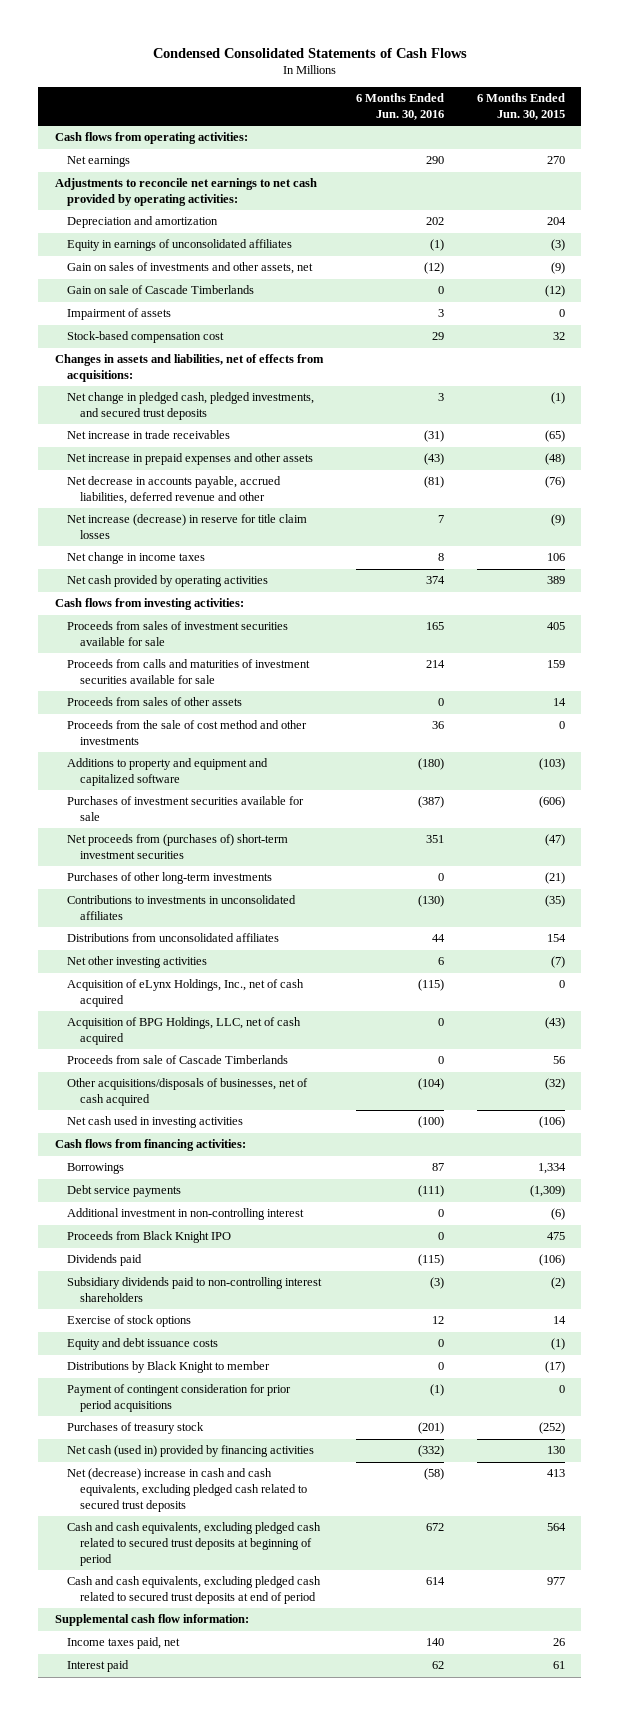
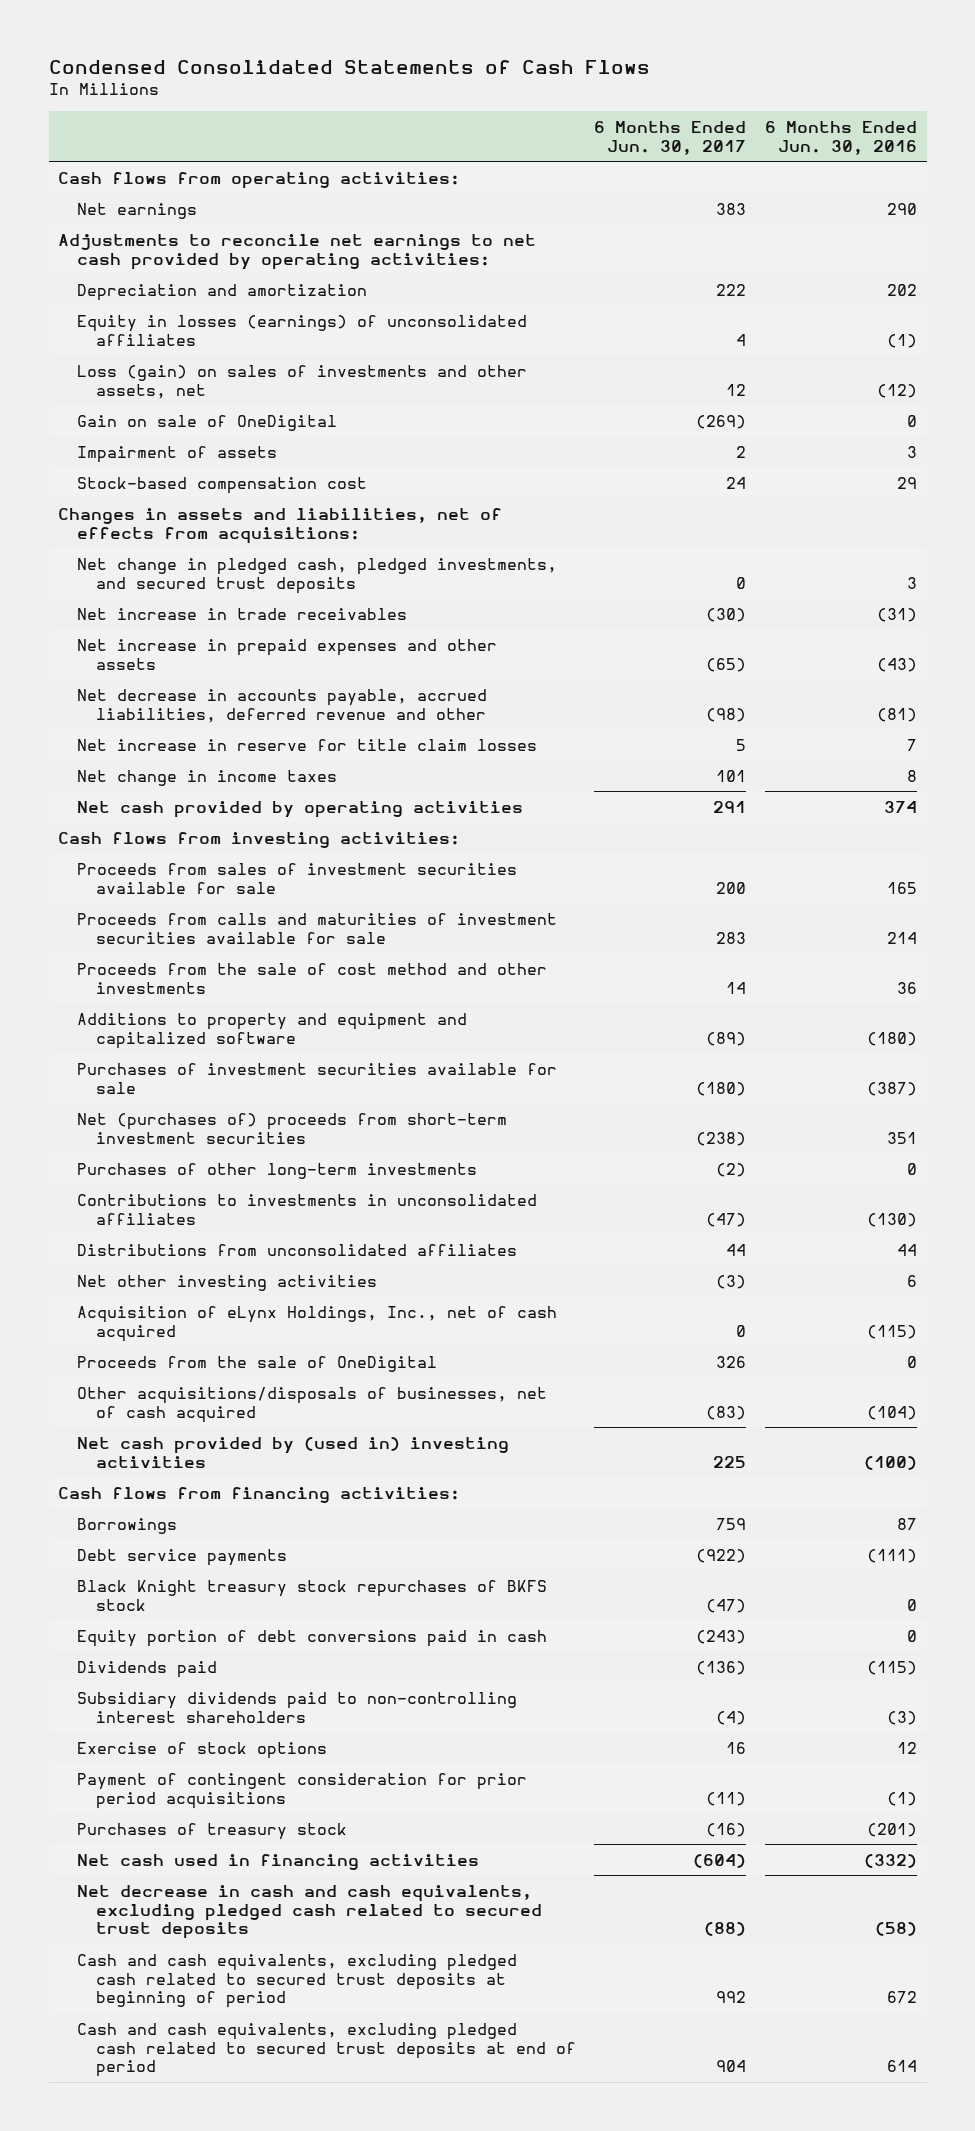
[476,93,565,121] 6 Months Ended Jun. 30, 2015 -> none
none -> [594,120,747,155] 6 Months Ended Jun. 30, 2017
[67,239,293,252] Equity in earnings of unconsolidated affiliates -> [76,314,527,346] Equity in losses (earnings) of unconsolidated affiliates
[67,262,314,275] Gain on sales of investments and other assets, net -> [76,364,527,399] Loss (gain) on sales of investments and other assets, net
[67,285,255,295] Gain on sale of Cascade Timberlands -> [76,414,337,431] Gain on sale of OneDigital
[67,514,308,540] Net increase (decrease) in reserve for title claim losses -> [76,738,537,751] Net increase in reserve for title claim losses
[67,697,243,707] Proceeds from sales of other assets -> none
[67,834,289,860] Net proceeds from (purchases of) short-term investment securities -> [76,1112,507,1144] Net (purchases of) proceeds from short-term investment securities
[67,1017,302,1046] Acquisition of BPG Holdings, LLC, net of cash acquired -> none
[67,1055,289,1065] Proceeds from sale of Cascade Timberlands -> [76,1355,437,1372] Proceeds from the sale of OneDigital
[67,1116,244,1129] Net cash used in investing activities -> [76,1436,509,1468] Net cash provided by (used in) investing activities
[67,1208,305,1221] Additional investment in non-controlling interest -> none
[67,1231,232,1244] Proceeds from Black Knight IPO -> none
none -> [76,1579,547,1611] Black Knight treasury stock repurchases of BKFS stock
none -> [76,1629,547,1647] Equity portion of debt conversions paid in cash
[67,1338,219,1351] Equity and debt issuance costs -> none
[67,1361,271,1374] Distributions by Black Knight to member -> none
[67,1445,315,1458] Net cash (used in) provided by financing activities -> [76,1853,479,1870] Net cash used in financing activities
[67,1468,308,1512] Net (decrease) increase in cash and cash equivalents, excluding pledged cash related to secured trust deposits -> [76,1884,542,1940] Net decrease in cash and cash equivalents, excluding pledged cash related to secured trust deposits
[54,1614,249,1627] Supplemental cash flow information: -> none
[67,1637,181,1650] Income taxes paid, net -> none
[67,1660,130,1673] Interest paid -> none

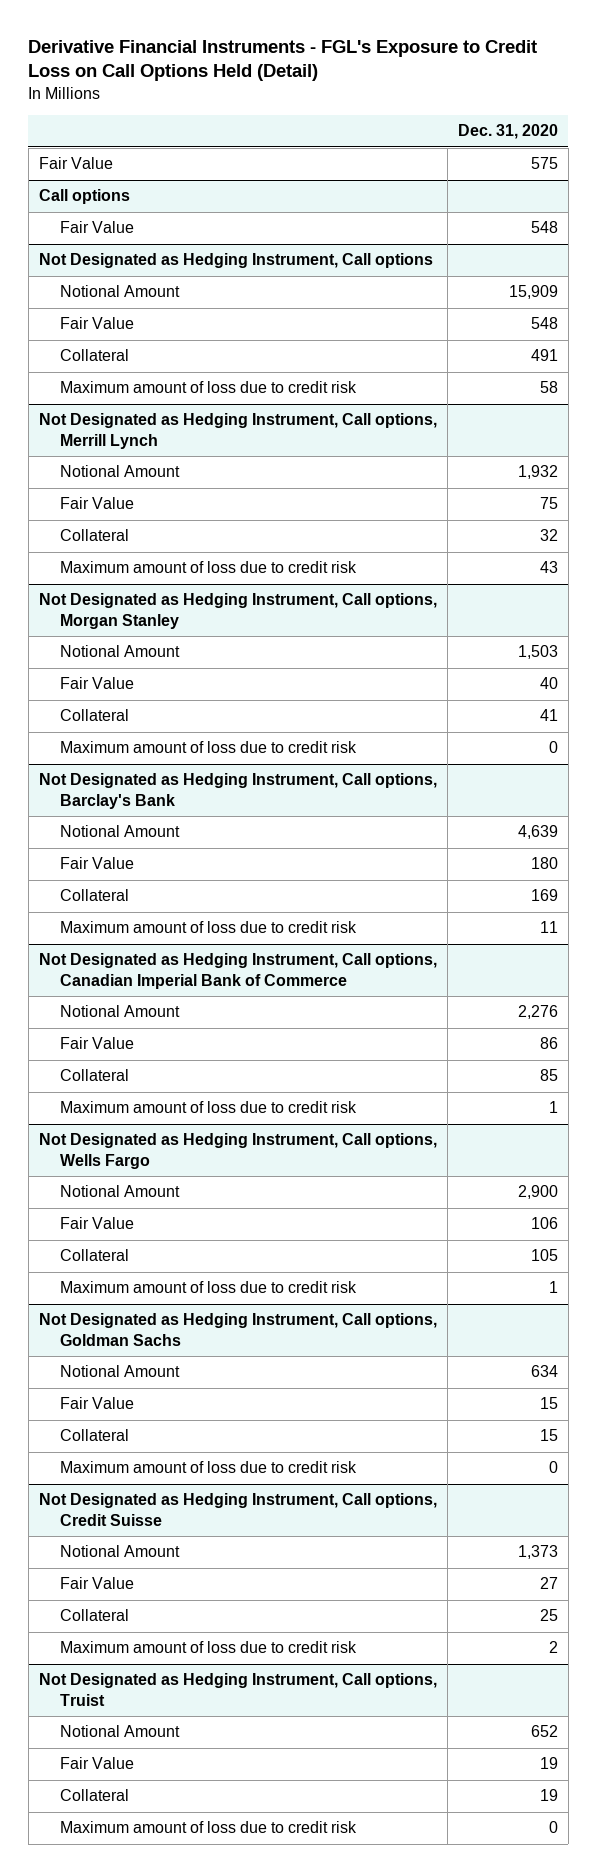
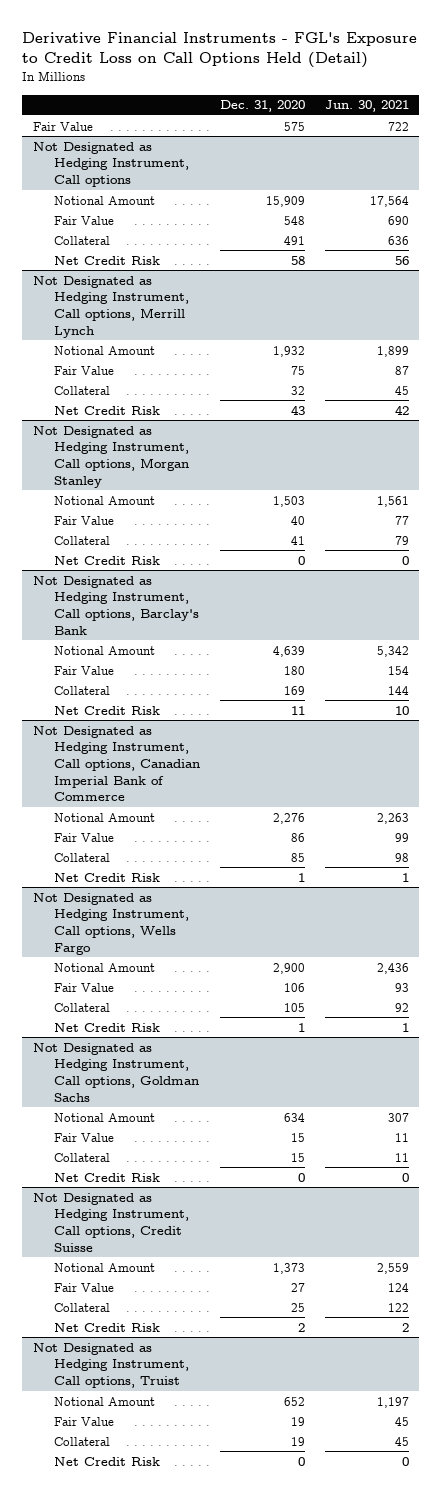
none -> [325,100,410,113] Jun. 30, 2021
[38,189,130,205] Call options -> none
[59,221,134,234] Fair Value -> none
[59,381,357,394] Maximum amount of loss due to credit risk -> [53,255,160,265] Net Credit Risk
[59,561,357,574] Maximum amount of loss due to credit risk -> [53,405,160,415] Net Credit Risk
[59,741,357,754] Maximum amount of loss due to credit risk -> [53,555,160,565] Net Credit Risk
[59,921,357,934] Maximum amount of loss due to credit risk -> [53,705,160,715] Net Credit Risk
[59,1101,357,1114] Maximum amount of loss due to credit risk -> [53,872,160,882] Net Credit Risk
[59,1281,357,1294] Maximum amount of loss due to credit risk -> [53,1022,160,1032] Net Credit Risk
[59,1461,357,1474] Maximum amount of loss due to credit risk -> [53,1172,160,1182] Net Credit Risk
[59,1641,357,1654] Maximum amount of loss due to credit risk -> [53,1322,160,1332] Net Credit Risk
[59,1821,357,1834] Maximum amount of loss due to credit risk -> [53,1456,160,1466] Net Credit Risk

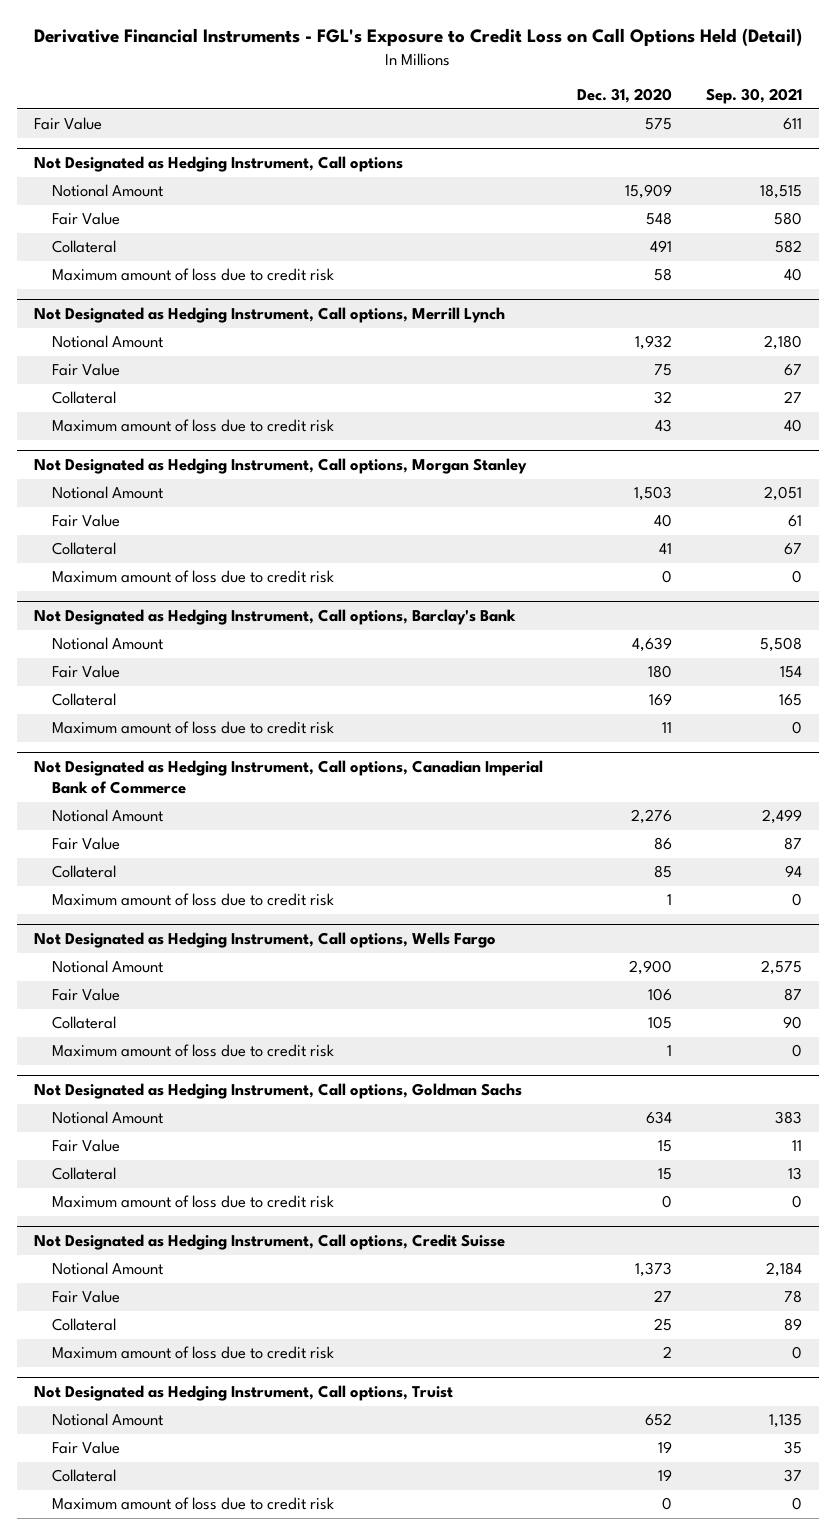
[325,100,410,113] Jun. 30, 2021 -> none
none -> [705,88,802,105] Sep. 30, 2021
[53,255,160,265] Net Credit Risk -> [51,268,334,282] Maximum amount of loss due to credit risk
[53,405,160,415] Net Credit Risk -> [51,419,334,433] Maximum amount of loss due to credit risk
[53,555,160,565] Net Credit Risk -> [51,570,334,584] Maximum amount of loss due to credit risk
[53,705,160,715] Net Credit Risk -> [51,721,334,735] Maximum amount of loss due to credit risk
[53,872,160,882] Net Credit Risk -> [51,893,334,907] Maximum amount of loss due to credit risk
[53,1022,160,1032] Net Credit Risk -> [51,1044,334,1058] Maximum amount of loss due to credit risk
[53,1172,160,1182] Net Credit Risk -> [51,1195,334,1209] Maximum amount of loss due to credit risk
[53,1322,160,1332] Net Credit Risk -> [51,1346,334,1360] Maximum amount of loss due to credit risk
[53,1456,160,1466] Net Credit Risk -> [51,1497,334,1511] Maximum amount of loss due to credit risk

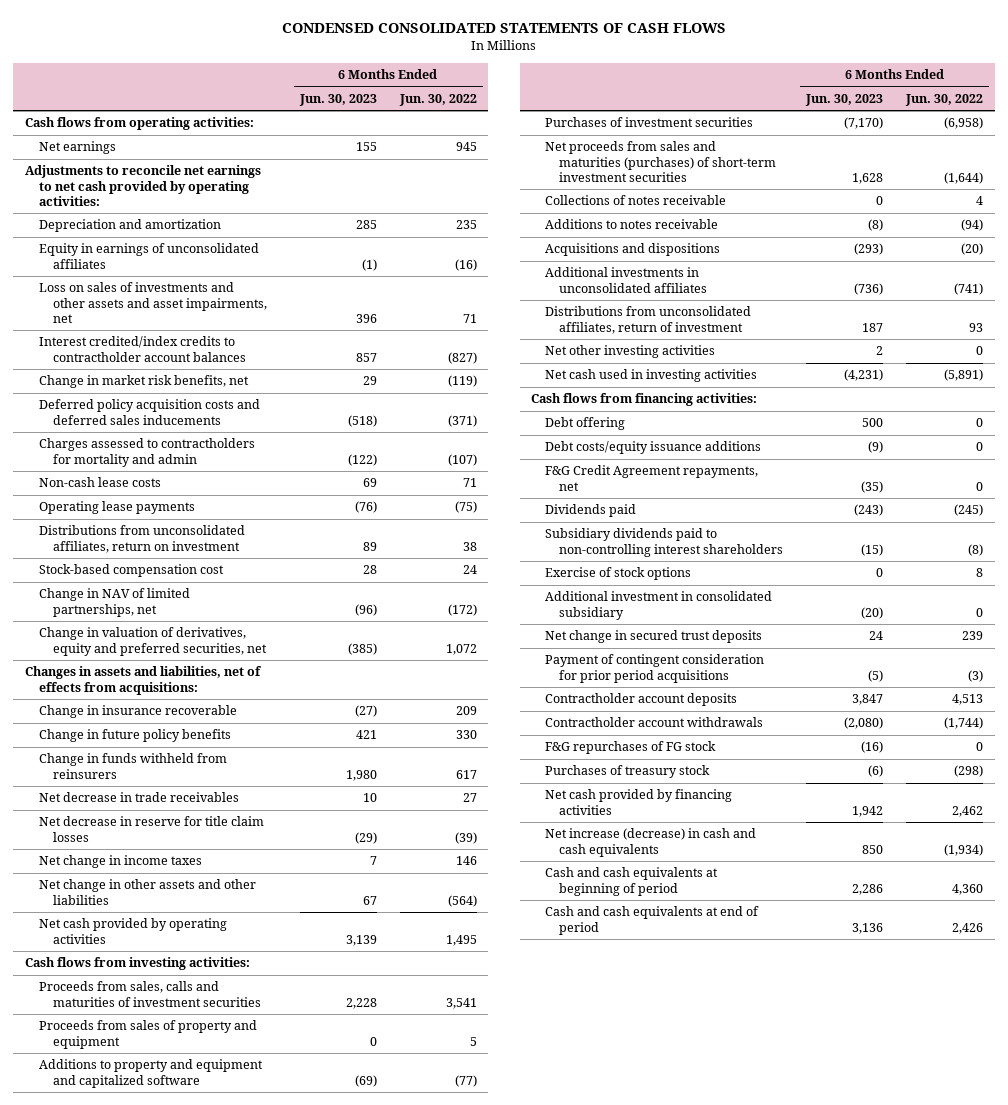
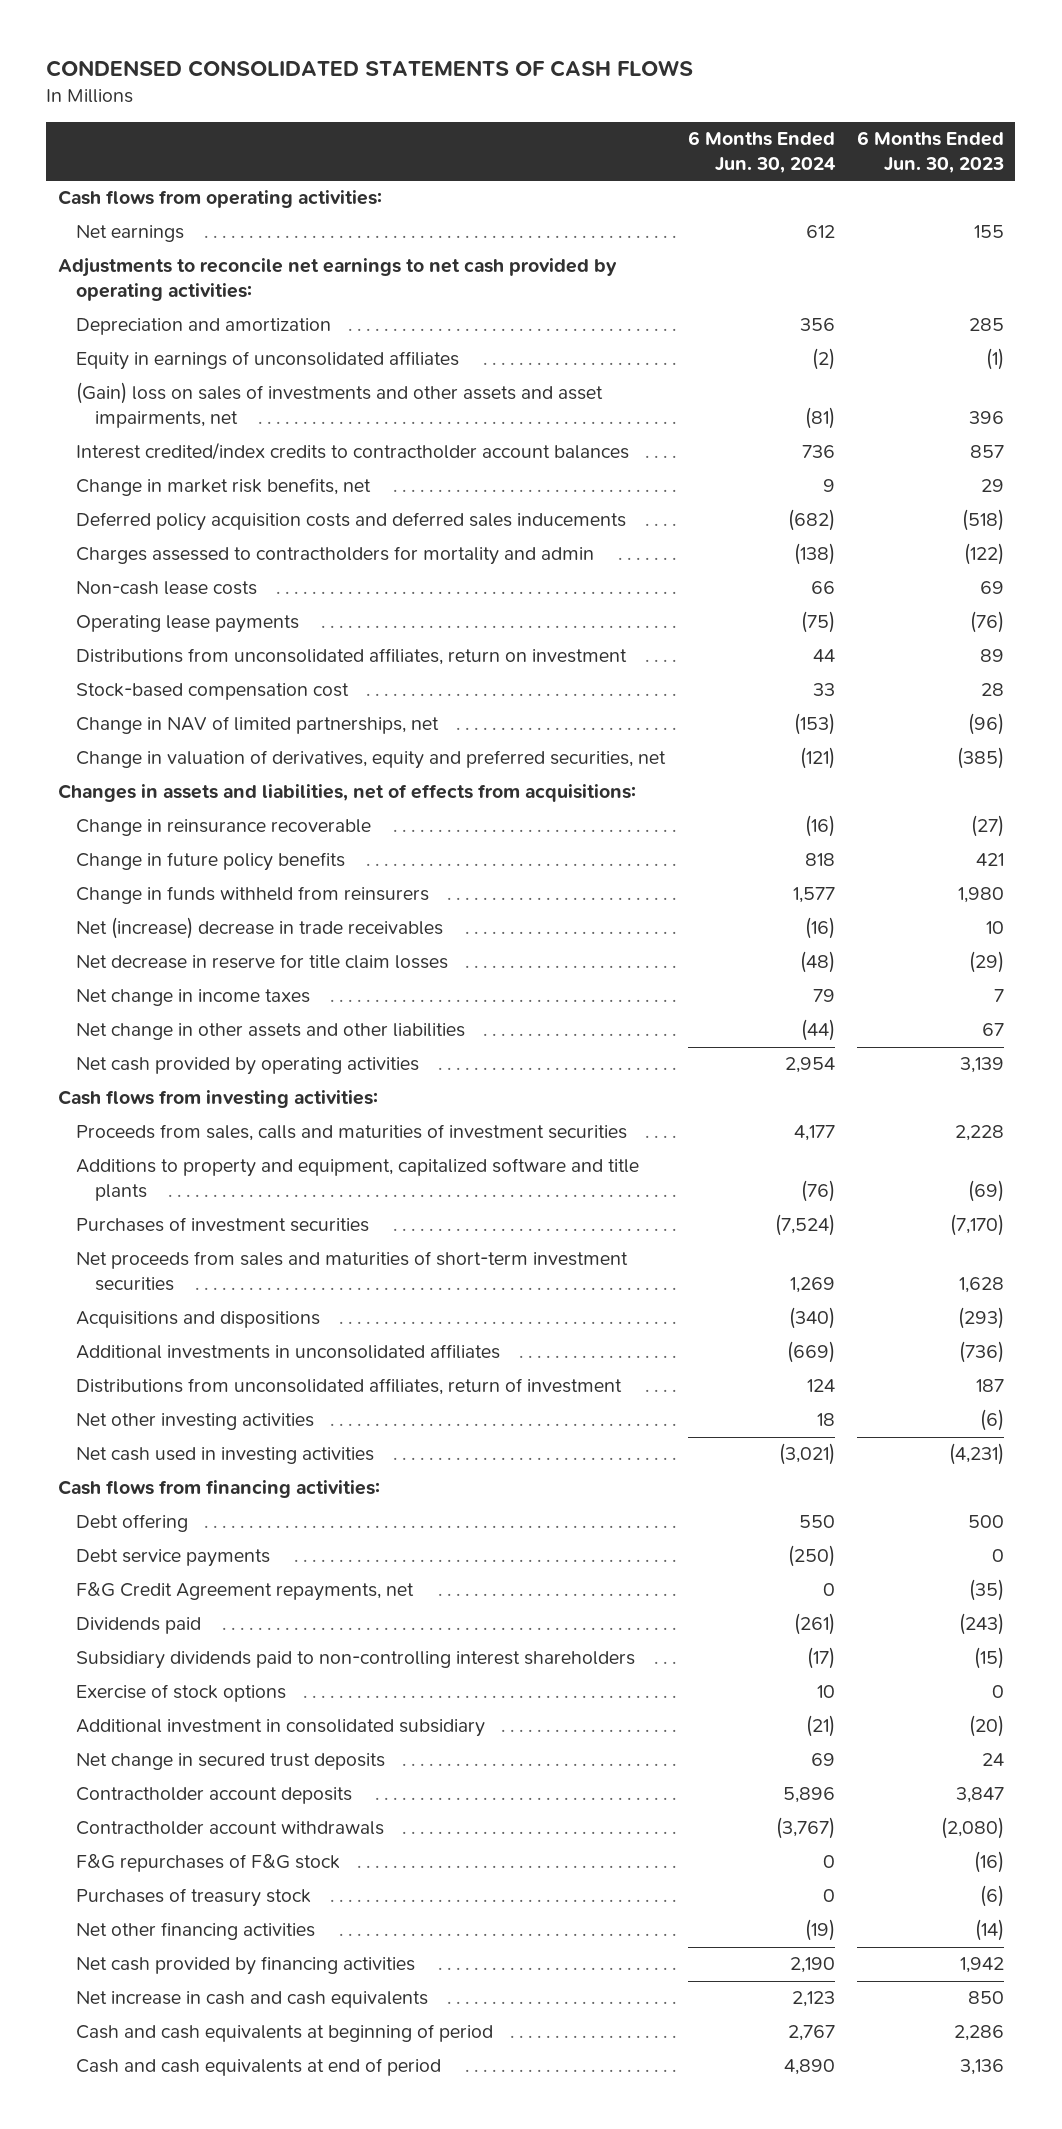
[398,94,477,107] Jun. 30, 2022 -> none
none -> [687,131,836,173] 6 Months Ended Jun. 30, 2024
[38,282,267,323] Loss on sales of investments and other assets and asset impairments, net -> [76,382,604,429] (Gain) loss on sales of investments and other assets and asset impairments, net
[38,705,237,719] Change in insurance recoverable -> [76,819,372,837] Change in reinsurance recoverable
[38,792,239,803] Net decrease in trade receivables -> [76,917,444,940] Net (increase) decrease in trade receivables
[38,1020,257,1049] Proceeds from sales of property and equipment -> none
[38,1059,263,1088] Additions to property and equipment and capitalized software -> [76,1158,640,1202] Additions to property and equipment, capitalized software and title plants
[545,195,727,206] Collections of notes receivable -> none
[545,219,719,230] Additions to notes receivable -> none
[545,141,777,182] Net proceeds from sales and maturities (purchases) of short-term investment securities -> [76,1251,629,1292] Net proceeds from sales and maturities of short-term investment securities
[876,346,884,356] 2 -> [979,1409,1004,1432] (6)
[545,441,762,455] Debt costs/equity issuance additions -> none
none -> [76,1549,271,1568] Debt service payments
[545,654,765,683] Payment of contingent consideration for prior period acquisitions -> none
[545,741,717,755] F&G repurchases of FG stock -> [76,1854,341,1873] F&G repurchases of F&G stock
none -> [76,1922,316,1941] Net other financing activities
[545,828,757,857] Net increase (decrease) in cash and cash equivalents -> [76,1991,429,2009] Net increase in cash and cash equivalents

